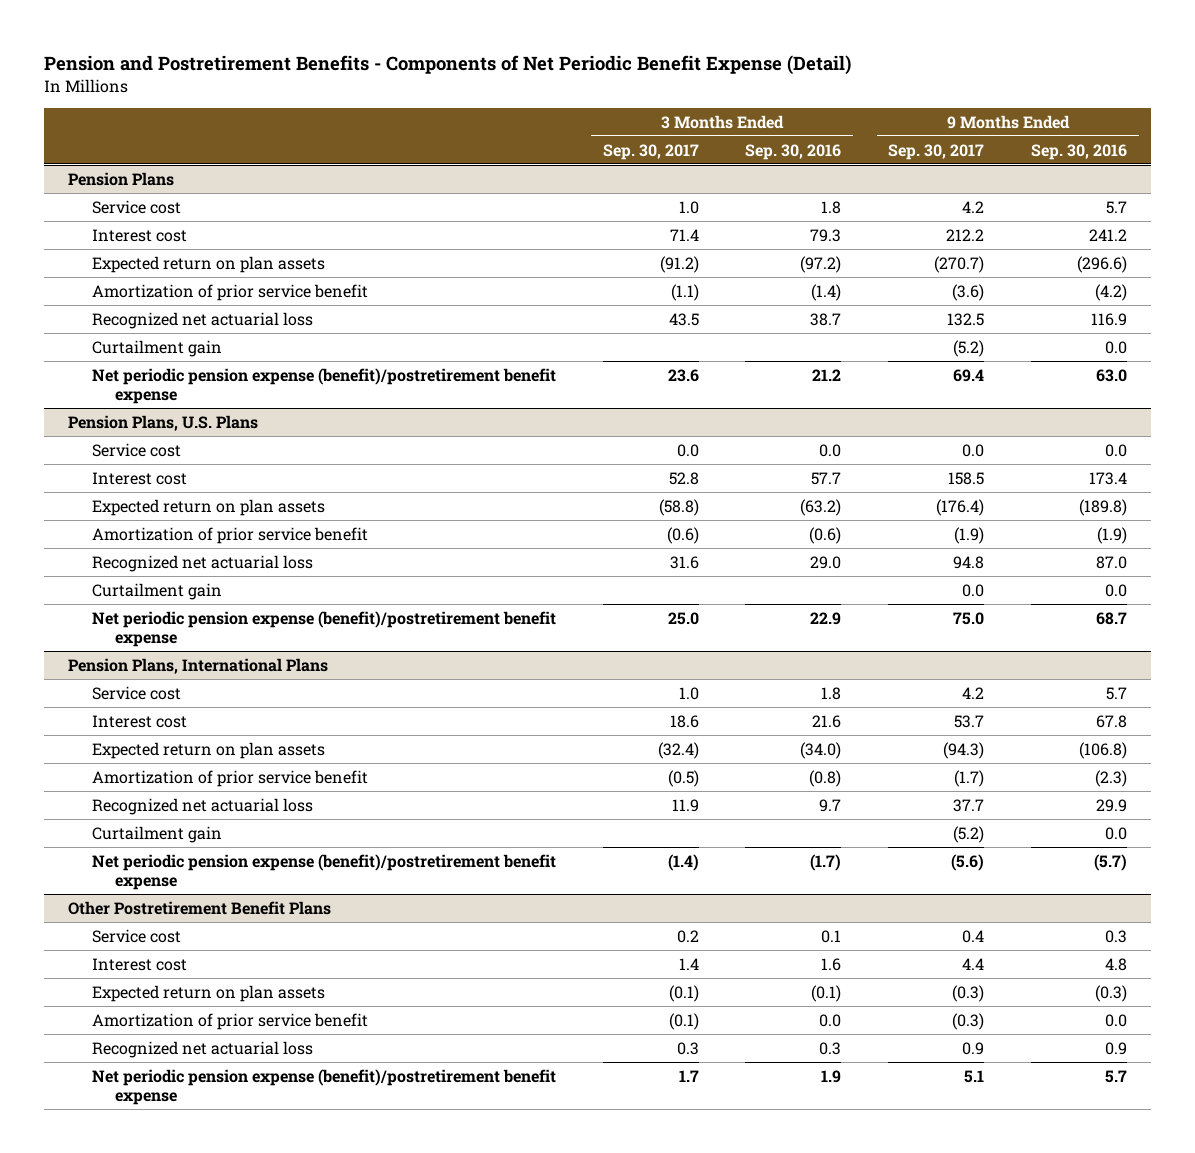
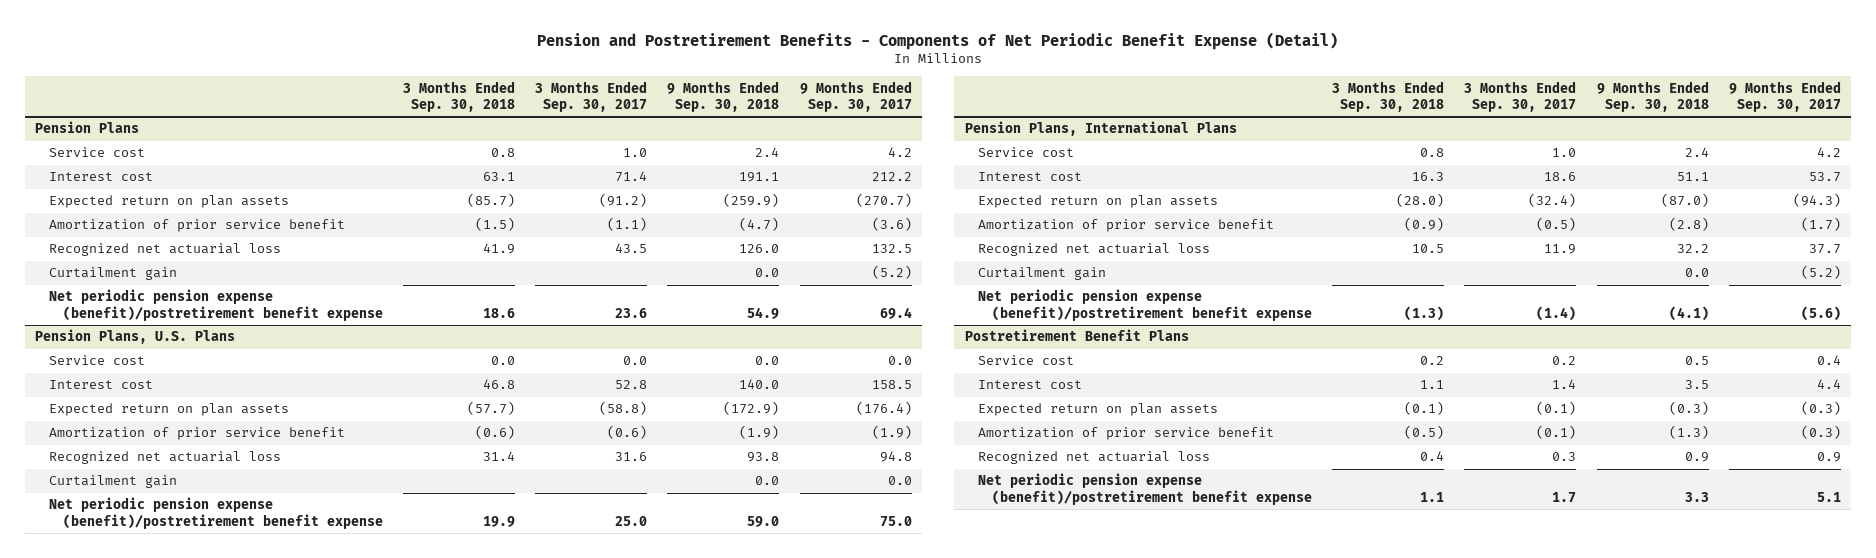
[745,143,842,160] Sep. 30, 2016 -> none
[1031,143,1128,160] Sep. 30, 2016 -> none
none -> [402,80,515,112] 3 Months Ended Sep. 30, 2018
none -> [667,80,780,112] 9 Months Ended Sep. 30, 2018
[67,900,331,915] Other Postretirement Benefit Plans -> [964,329,1189,342] Postretirement Benefit Plans

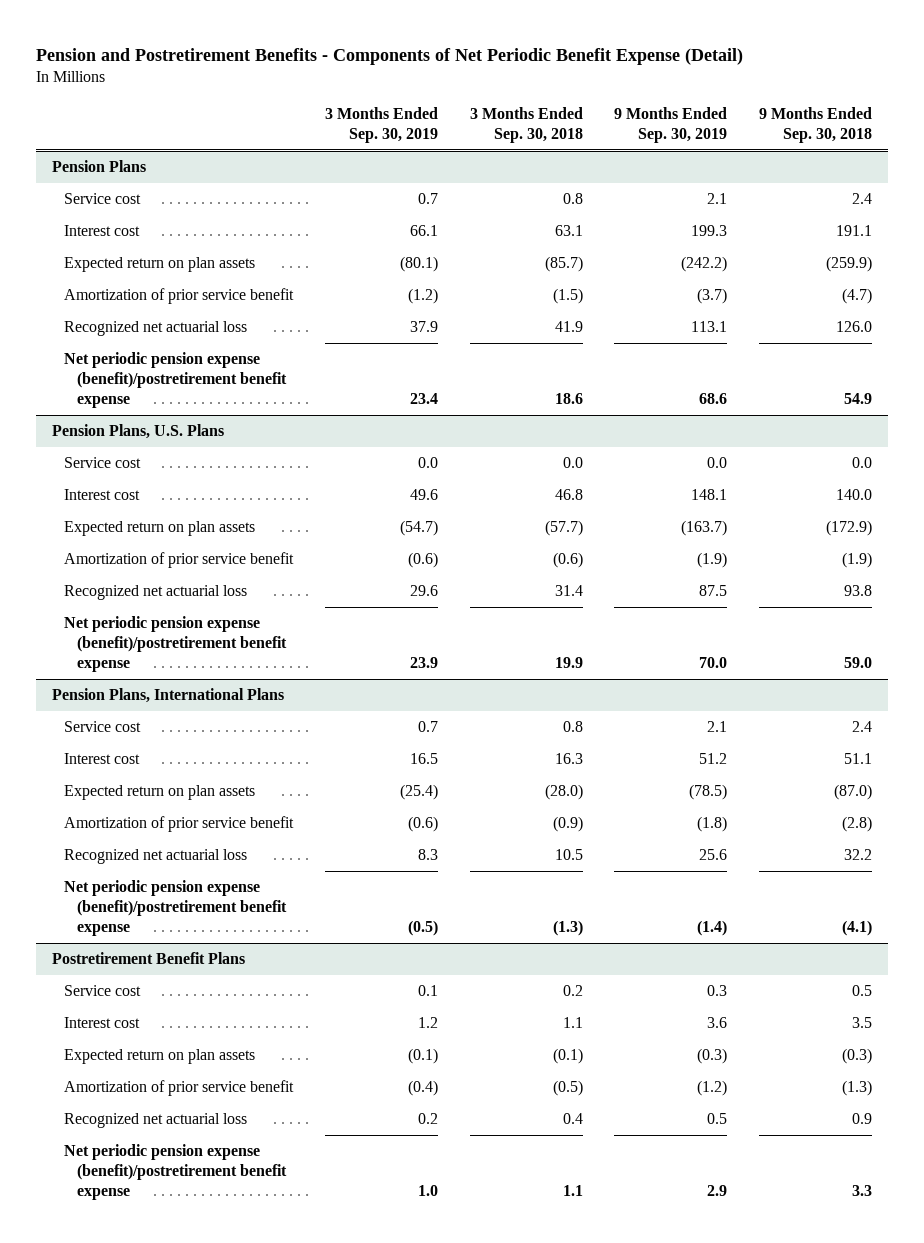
[535,80,648,112] 3 Months Ended Sep. 30, 2017 -> none
[799,80,912,112] 9 Months Ended Sep. 30, 2017 -> none
none -> [325,107,439,144] 3 Months Ended Sep. 30, 2019
none -> [614,107,728,144] 9 Months Ended Sep. 30, 2019
[48,267,177,281] Curtailment gain -> none
[48,475,177,489] Curtailment gain -> none
[978,267,1107,281] Curtailment gain -> none

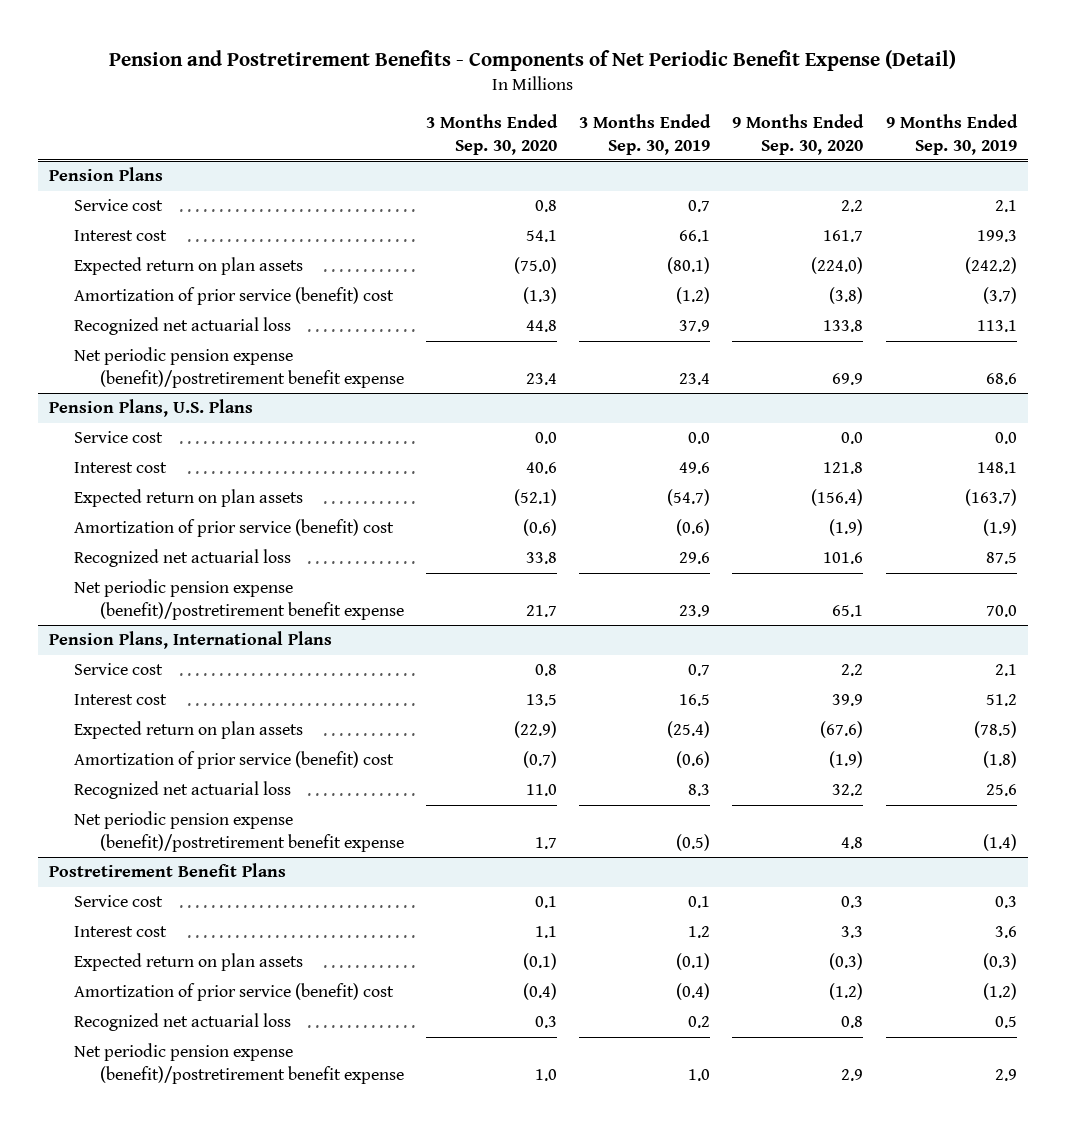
[469,107,583,144] 3 Months Ended Sep. 30, 2018 -> none
[758,107,872,144] 9 Months Ended Sep. 30, 2018 -> none
none -> [425,113,558,155] 3 Months Ended Sep. 30, 2020
none -> [732,113,865,155] 9 Months Ended Sep. 30, 2020
[64,288,295,305] Amortization of prior service benefit -> [74,287,395,306] Amortization of prior service (benefit) cost
[64,552,295,569] Amortization of prior service benefit -> [74,519,395,538] Amortization of prior service (benefit) cost
[64,816,295,833] Amortization of prior service benefit -> [74,751,395,770] Amortization of prior service (benefit) cost
[64,1080,295,1097] Amortization of prior service benefit -> [74,983,395,1002] Amortization of prior service (benefit) cost

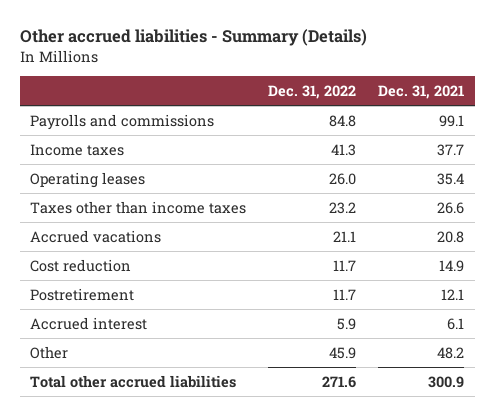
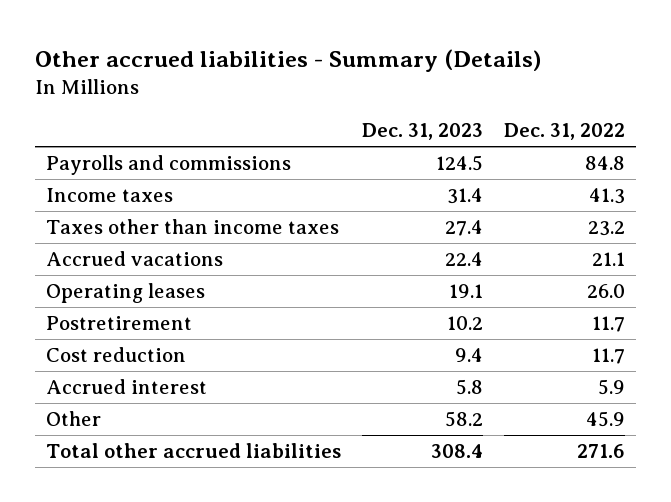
[377,84,464,99] Dec. 31, 2021 -> none
none -> [362,123,484,141] Dec. 31, 2023
[30,171,146,188] Operating leases -> [45,282,205,303] Operating leases
[30,258,132,272] Cost reduction -> [45,346,186,362] Cost reduction

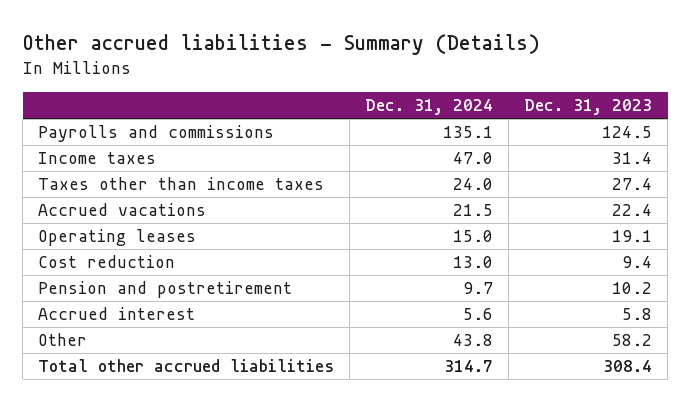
[504,123,626,141] Dec. 31, 2022 -> none
none -> [365,98,494,115] Dec. 31, 2024
[45,315,192,330] Postretirement -> none
none -> [38,281,293,299] Pension and postretirement

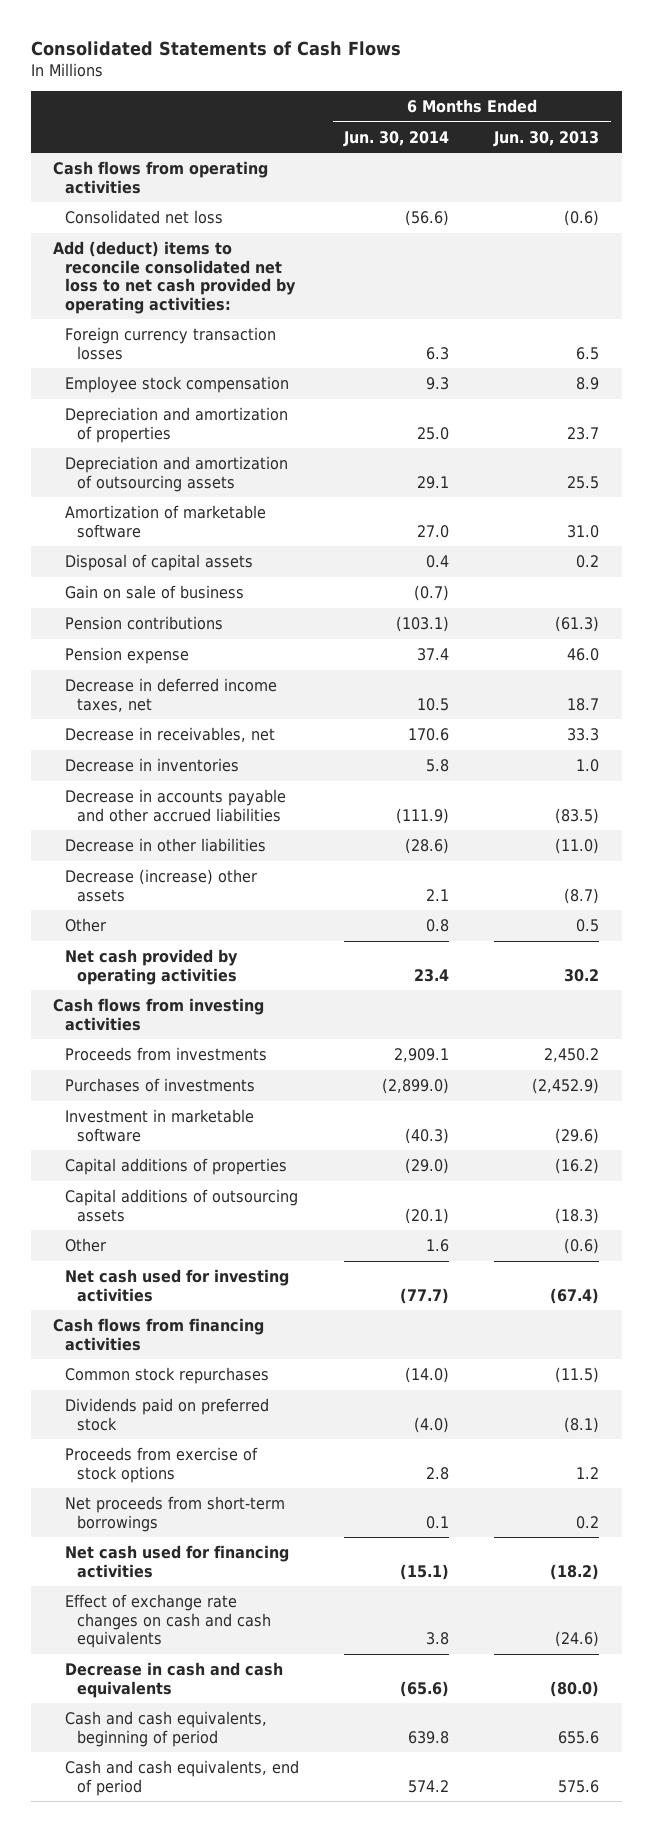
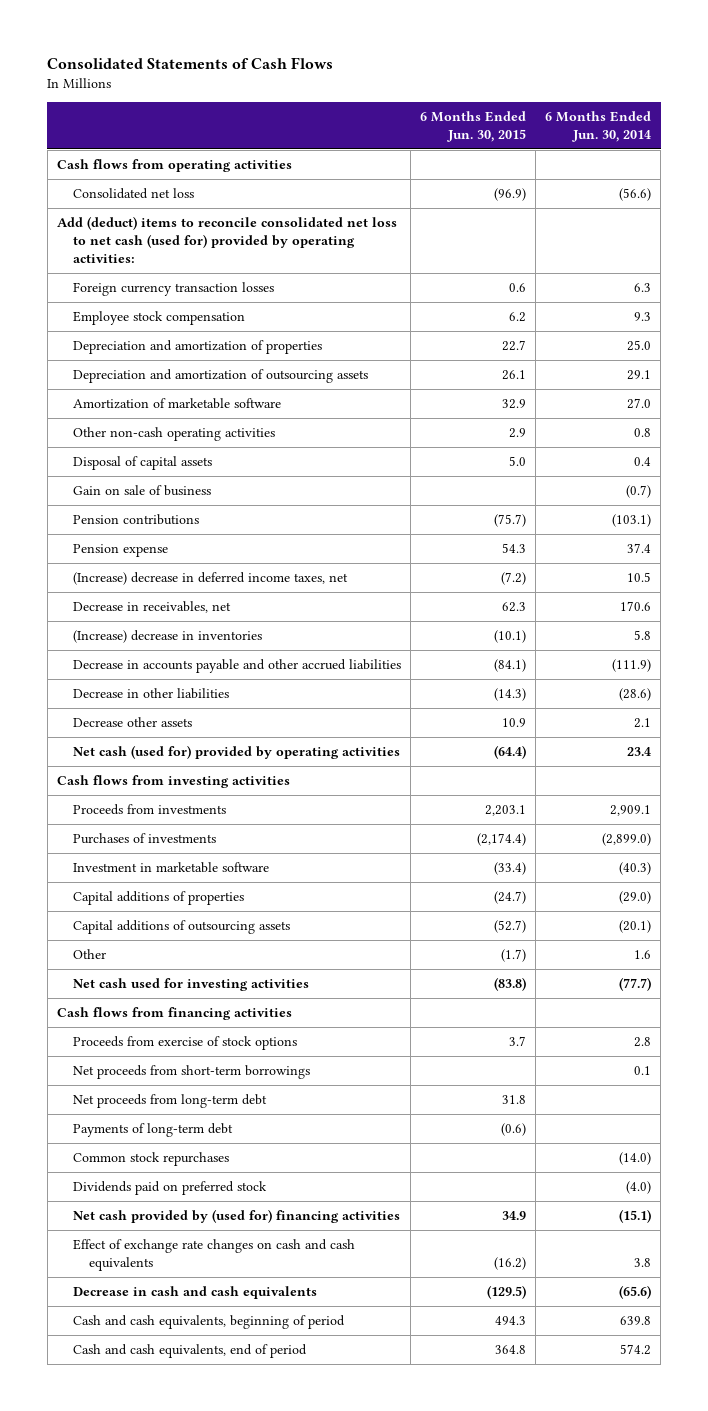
[493,130,600,147] Jun. 30, 2013 -> none
none -> [420,111,527,143] 6 Months Ended Jun. 30, 2015
[53,240,297,314] Add (deduct) items to reconcile consolidated net loss to net cash provided by operating activities: -> [56,215,397,263] Add (deduct) items to reconcile consolidated net loss to net cash (used for) provided by operating activities:
none -> [73,426,276,441] Other non-cash operating activities
[65,677,278,712] Decrease in deferred income taxes, net -> [73,571,349,585] (Increase) decrease in deferred income taxes, net
[65,757,240,772] Decrease in inventories -> [73,629,263,643] (Increase) decrease in inventories
[65,917,107,932] Other -> none
[65,868,258,902] Decrease (increase) other assets -> [73,716,193,727] Decrease other assets
[65,948,239,985] Net cash provided by operating activities -> [73,744,401,759] Net cash (used for) provided by operating activities
none -> [73,1093,268,1108] Net proceeds from long-term debt
none -> [73,1122,234,1137] Payments of long-term debt
[65,1366,270,1384] Common stock repurchases -> [73,1151,230,1166] Common stock repurchases
[65,1397,270,1431] Dividends paid on preferred stock -> [73,1180,268,1195] Dividends paid on preferred stock
[65,1544,290,1578] Net cash used for financing activities -> [73,1208,401,1223] Net cash provided by (used for) financing activities

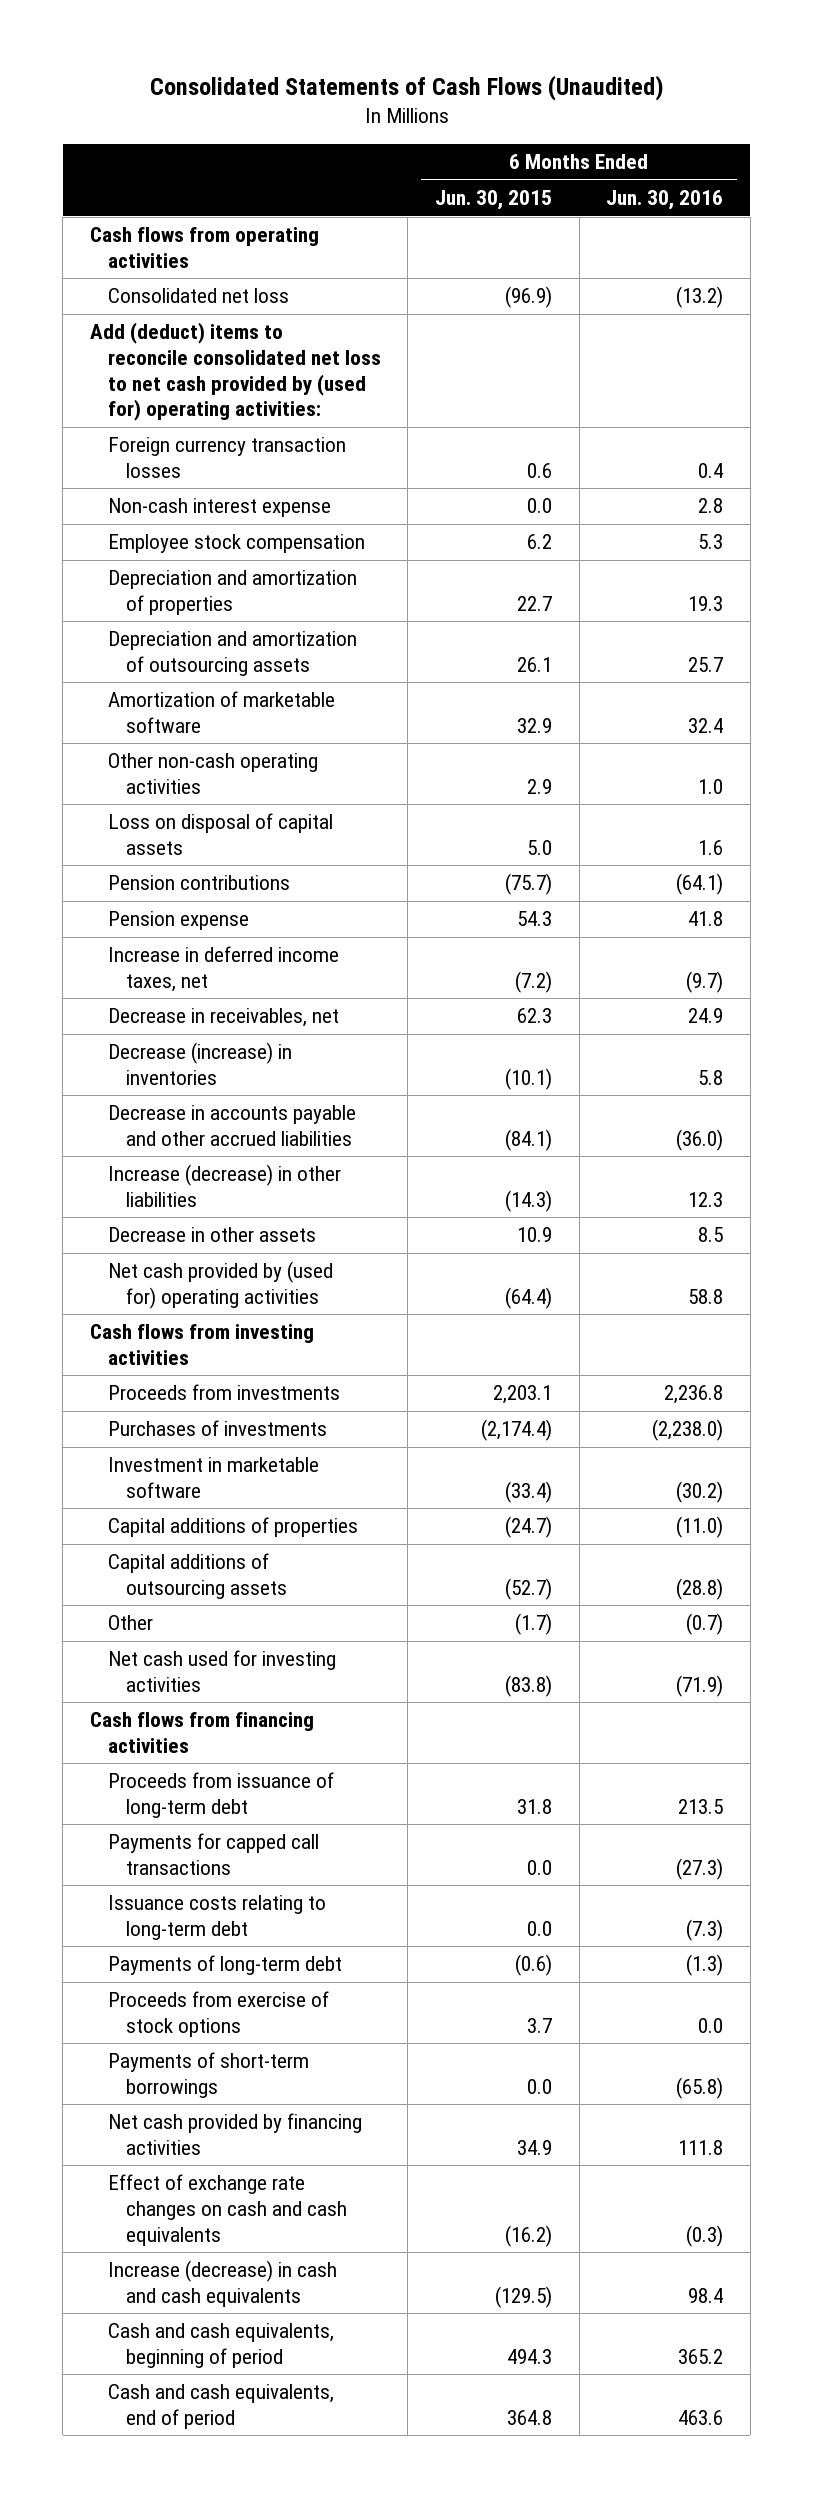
[47,57,334,70] Consolidated Statements of Cash Flows -> [149,75,664,102] Consolidated Statements of Cash Flows (Unaudited)
[545,111,652,143] 6 Months Ended Jun. 30, 2014 -> none
none -> [606,190,724,211] Jun. 30, 2016
[56,215,397,263] Add (deduct) items to reconcile consolidated net loss to net cash (used for) provided by operating activities: -> [89,322,381,422] Add (deduct) items to reconcile consolidated net loss to net cash provided by (used for) operating activities:
none -> [107,498,331,518] Non-cash interest expense
[73,484,212,496] Gain on sale of business -> none
[73,455,213,470] Disposal of capital assets -> [107,813,333,855] Loss on disposal of capital assets
[73,571,349,585] (Increase) decrease in deferred income taxes, net -> [107,946,339,992] Increase in deferred income taxes, net
[73,629,263,643] (Increase) decrease in inventories -> [107,1042,292,1085] Decrease (increase) in inventories
[73,687,230,699] Decrease in other liabilities -> [107,1164,341,1207] Increase (decrease) in other liabilities
[73,716,193,727] Decrease other assets -> [107,1227,316,1243] Decrease in other assets
[73,744,401,759] Net cash (used for) provided by operating activities -> [107,1261,333,1309] Net cash provided by (used for) operating activities
[73,1064,311,1079] Net proceeds from short-term borrowings -> none
[73,1093,268,1108] Net proceeds from long-term debt -> [107,1772,334,1818] Proceeds from issuance of long-term debt
none -> [107,1833,319,1875] Payments for capped call transactions
none -> [107,1895,326,1940] Issuance costs relating to long-term debt
[73,1151,230,1166] Common stock repurchases -> none
[73,1180,268,1195] Dividends paid on preferred stock -> none
[73,1035,298,1050] Proceeds from exercise of stock options -> [107,1991,329,2037] Proceeds from exercise of stock options
none -> [107,2052,309,2098] Payments of short-term borrowings
[73,1208,401,1223] Net cash provided by (used for) financing activities -> [107,2113,362,2155] Net cash provided by financing activities
[73,1285,318,1299] Decrease in cash and cash equivalents -> [107,2260,337,2307] Increase (decrease) in cash and cash equivalents

